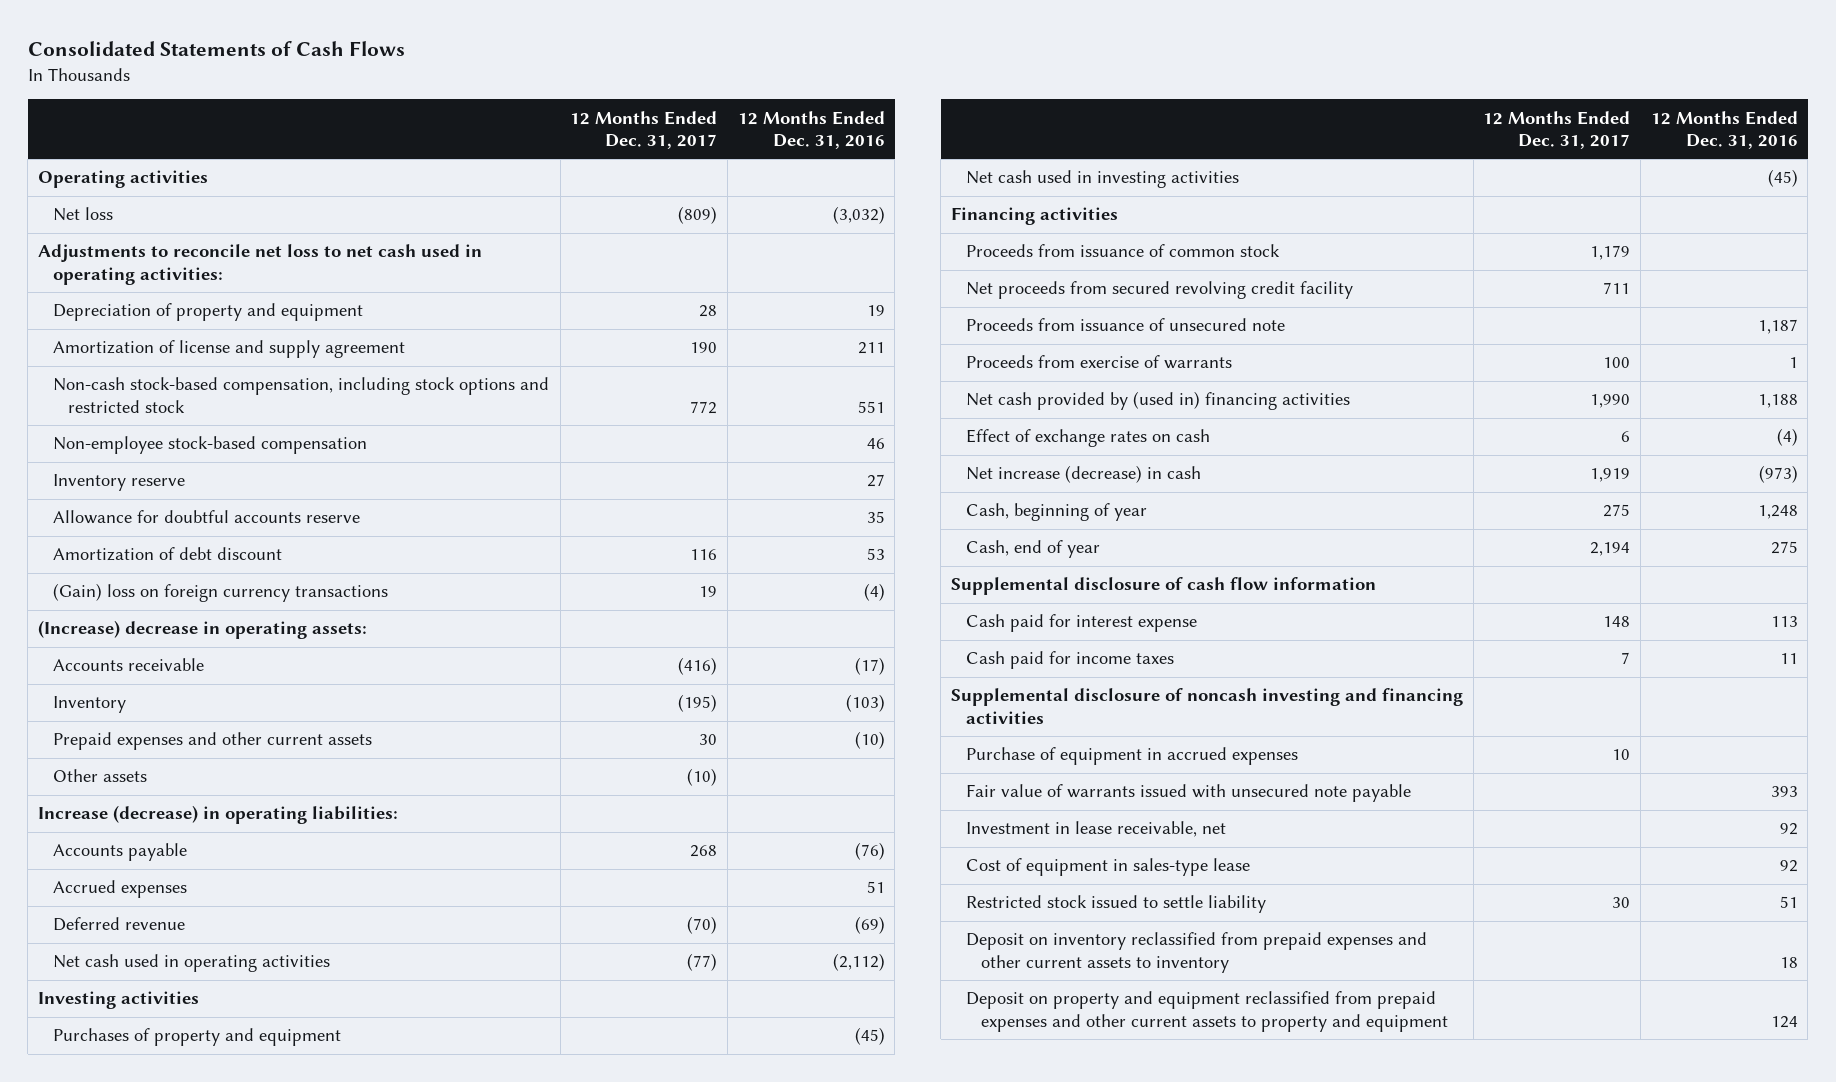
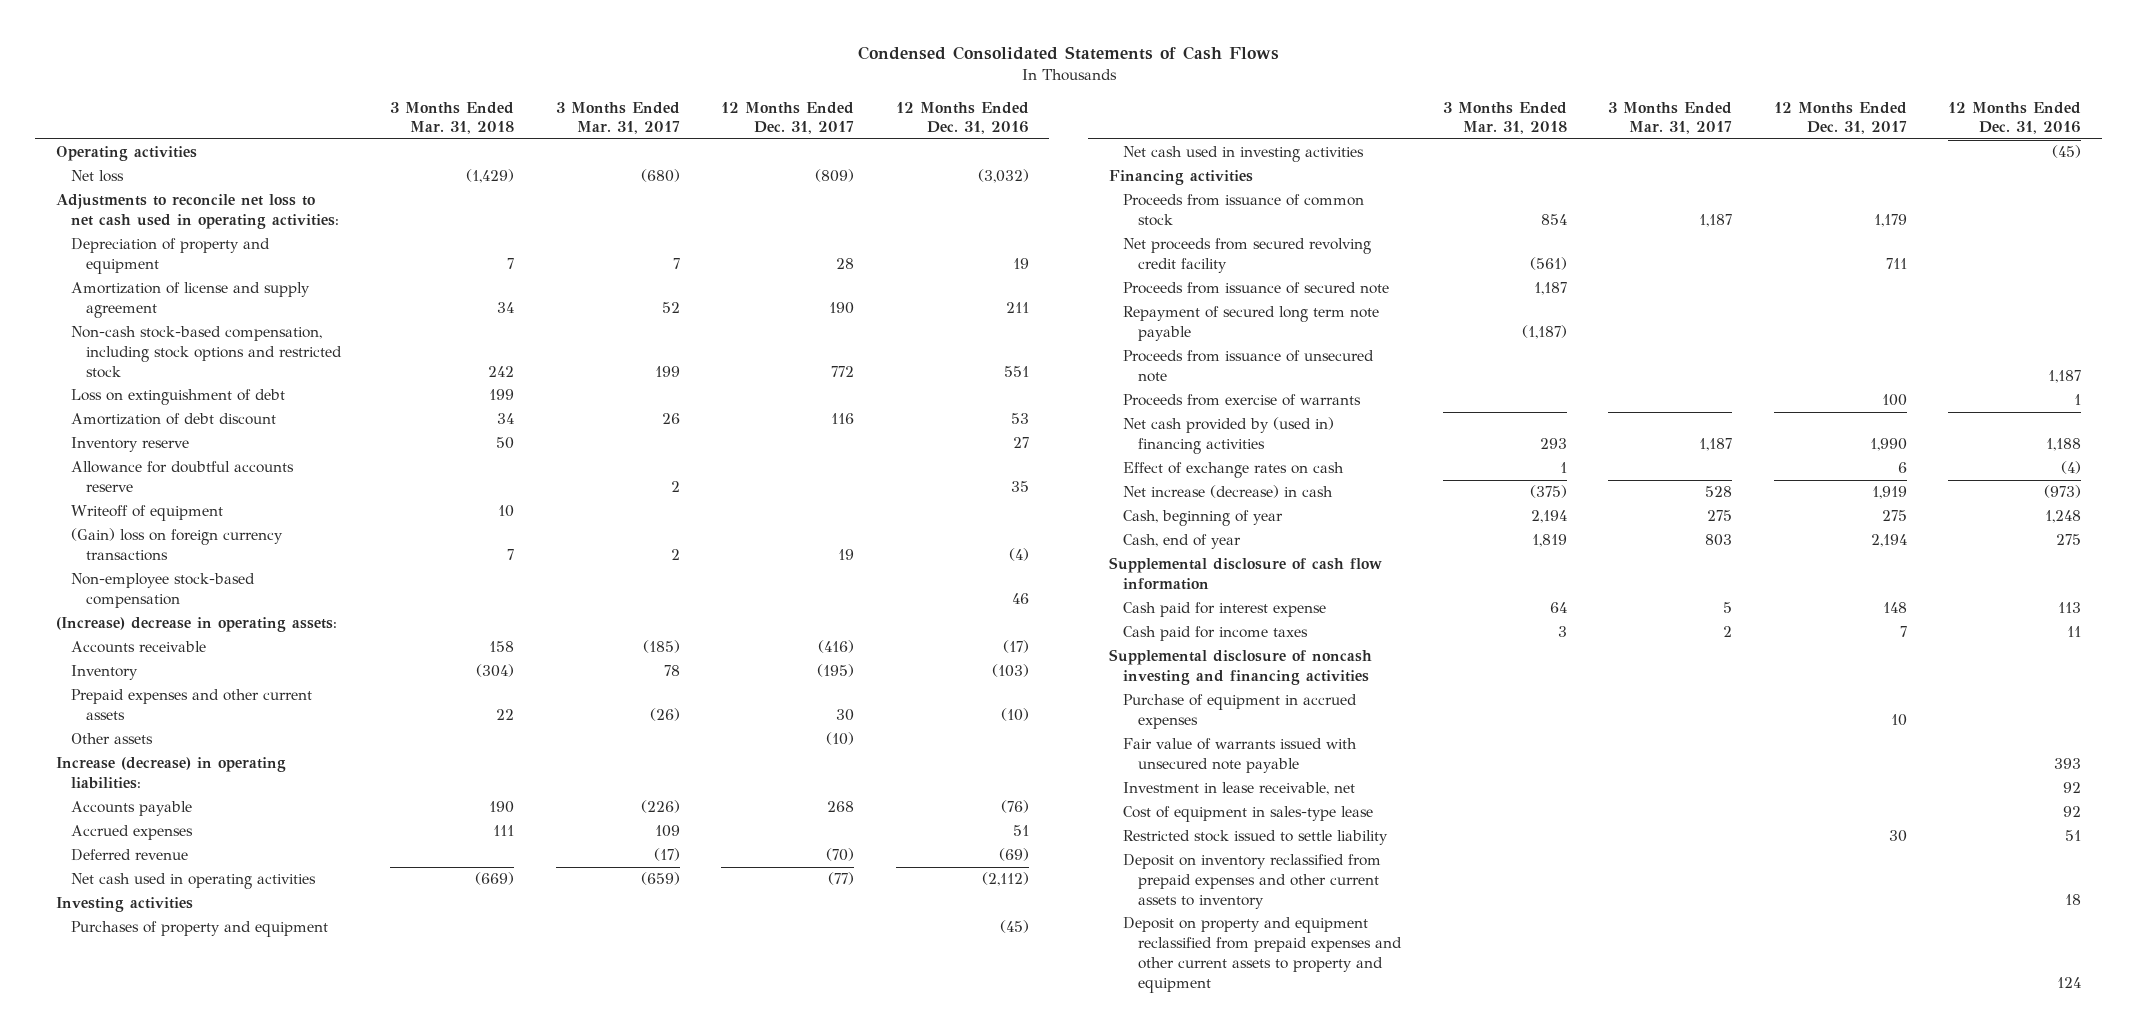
[27,41,405,57] Consolidated Statements of Cash Flows -> [857,46,1279,61] Condensed Consolidated Statements of Cash Flows
none -> [390,101,515,135] 3 Months Ended Mar. 31, 2018
none -> [555,101,680,135] 3 Months Ended Mar. 31, 2017
none -> [70,389,285,406] Loss on extinguishment of debt
[52,547,282,562] Amortization of debt discount -> [70,413,276,426] Amortization of debt discount
none -> [70,505,223,522] Writeoff of equipment
[52,436,367,455] Non-employee stock-based compensation -> [70,573,255,609] Non-employee stock-based compensation
none -> [1123,282,1390,295] Proceeds from issuance of secured note
none -> [1123,306,1380,342] Repayment of secured long term note payable

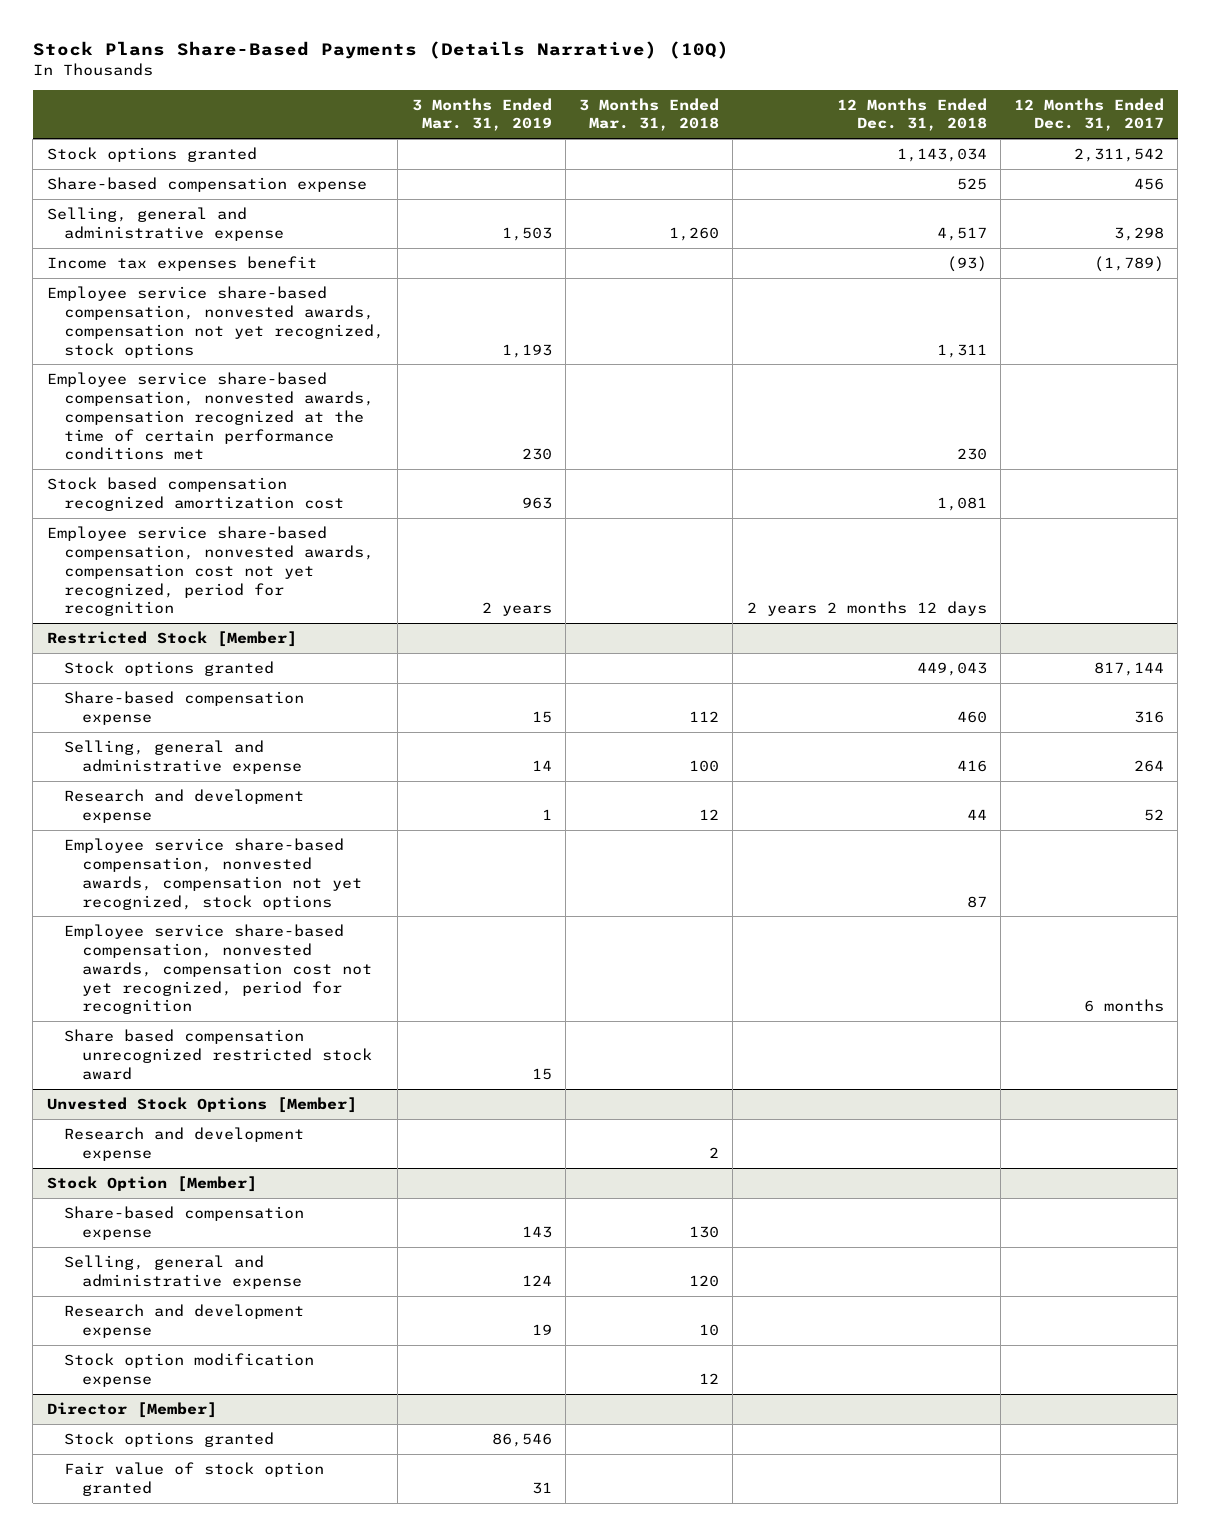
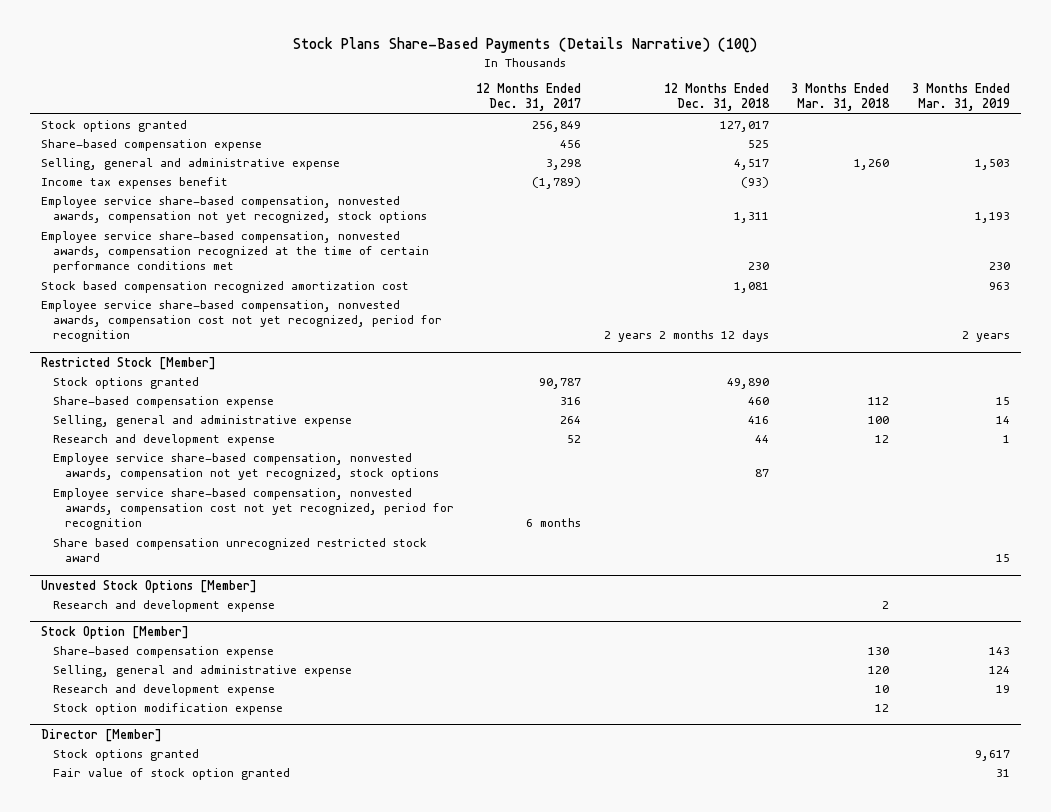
[896,148,987,163] 1,143,034 -> [719,121,769,133] 127,017
[1073,148,1164,163] 2,311,542 -> [532,121,582,133] 256,849
[916,662,987,677] 449,043 -> [726,378,769,390] 49,890
[1093,662,1164,677] 817,144 -> [539,378,582,390] 90,787
[491,1433,552,1448] 86,546 -> [974,750,1010,762] 9,617

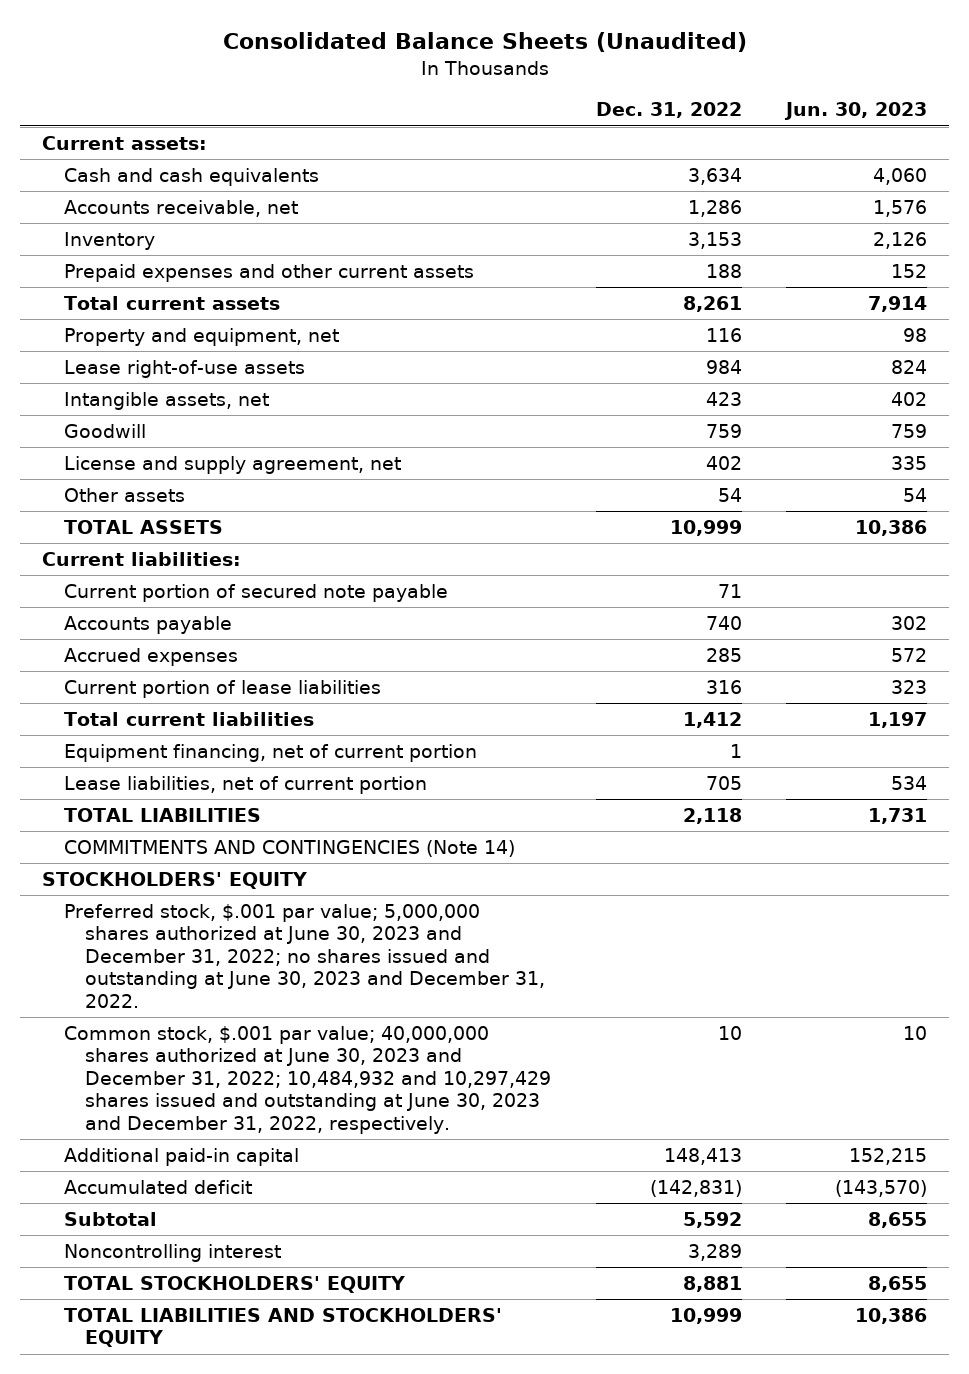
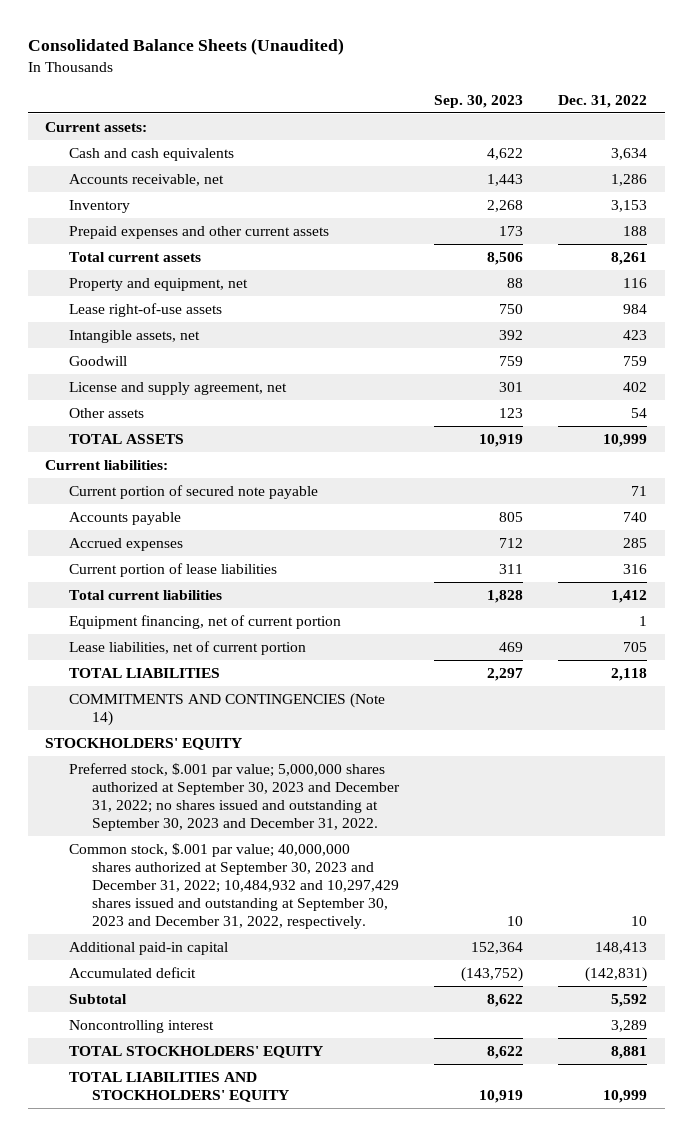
[783,102,927,121] Jun. 30, 2023 -> none
none -> [434,94,524,108] Sep. 30, 2023
[63,904,546,1008] Preferred stock, $.001 par value; 5,000,000 shares authorized at June 30, 2023 and December 31, 2022; no shares issued and outstanding at June 30, 2023 and December 31, 2022. -> [68,762,401,831] Preferred stock, $.001 par value; 5,000,000 shares authorized at September 30, 2023 and December 31, 2022; no shares issued and outstanding at September 30, 2023 and December 31, 2022.
[63,1026,552,1134] Common stock, $.001 par value; 40,000,000 shares authorized at June 30, 2023 and December 31, 2022; 10,484,932 and 10,297,429 shares issued and outstanding at June 30, 2023 and December 31, 2022, respectively. -> [68,842,400,929] Common stock, $.001 par value; 40,000,000 shares authorized at September 30, 2023 and December 31, 2022; 10,484,932 and 10,297,429 shares issued and outstanding at September 30, 2023 and December 31, 2022, respectively.

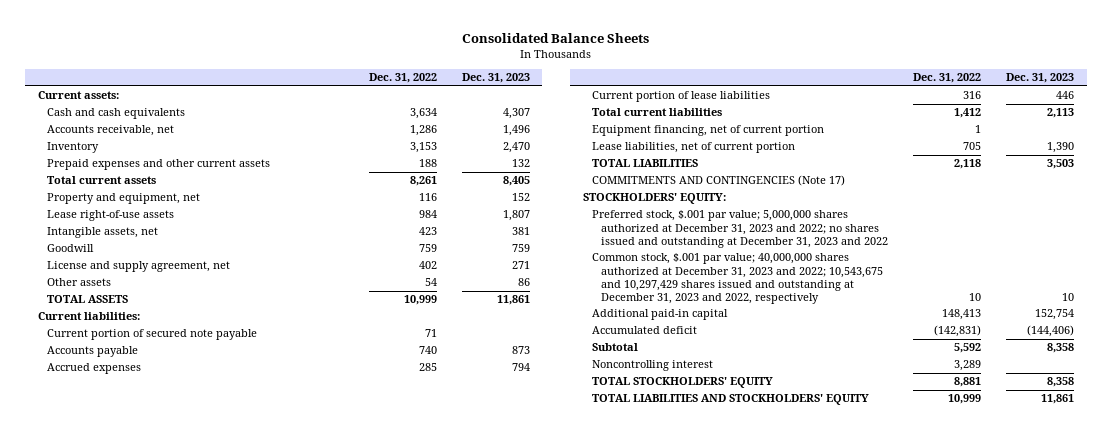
[27,38,344,56] Consolidated Balance Sheets (Unaudited) -> [462,32,650,43] Consolidated Balance Sheets
[434,94,524,108] Sep. 30, 2023 -> none
none -> [461,73,530,84] Dec. 31, 2023
[68,692,385,726] COMMITMENTS AND CONTINGENCIES (Note 14) -> [591,175,845,187] COMMITMENTS AND CONTINGENCIES (Note 17)
[45,737,243,750] STOCKHOLDERS' EQUITY -> [582,193,726,205] STOCKHOLDERS' EQUITY:
[68,762,401,831] Preferred stock, $.001 par value; 5,000,000 shares authorized at September 30, 2023 and December 31, 2022; no shares issued and outstanding at September 30, 2023 and December 31, 2022. -> [591,210,889,248] Preferred stock, $.001 par value; 5,000,000 shares authorized at December 31, 2023 and 2022; no shares issued and outstanding at December 31, 2023 and 2022
[68,842,400,929] Common stock, $.001 par value; 40,000,000 shares authorized at September 30, 2023 and December 31, 2022; 10,484,932 and 10,297,429 shares issued and outstanding at September 30, 2023 and December 31, 2022, respectively. -> [591,253,884,305] Common stock, $.001 par value; 40,000,000 shares authorized at December 31, 2023 and 2022; 10,543,675 and 10,297,429 shares issued and outstanding at December 31, 2023 and 2022, respectively

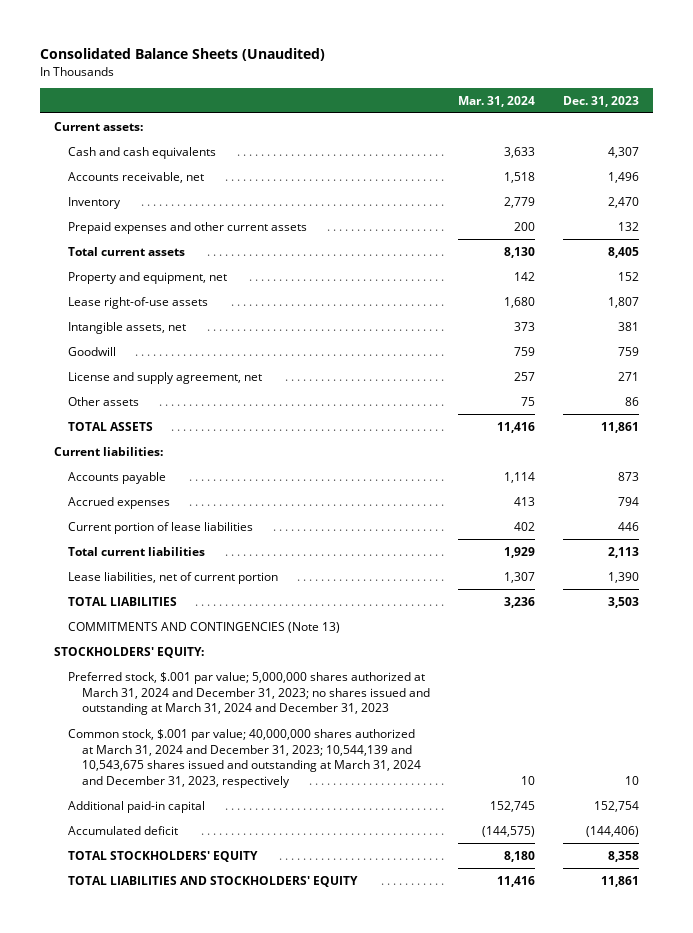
[462,32,650,43] Consolidated Balance Sheets -> [40,48,326,62] Consolidated Balance Sheets (Unaudited)
[368,73,437,84] Dec. 31, 2022 -> none
none -> [457,95,535,107] Mar. 31, 2024
[47,329,258,341] Current portion of secured note payable -> none
[591,125,824,137] Equipment financing, net of current portion -> none
[591,175,845,187] COMMITMENTS AND CONTINGENCIES (Note 17) -> [67,621,340,633] COMMITMENTS AND CONTINGENCIES (Note 13)
[591,210,889,248] Preferred stock, $.001 par value; 5,000,000 shares authorized at December 31, 2023 and 2022; no shares issued and outstanding at December 31, 2023 and 2022 -> [67,671,430,716] Preferred stock, $.001 par value; 5,000,000 shares authorized at March 31, 2024 and December 31, 2023; no shares issued and outstanding at March 31, 2024 and December 31, 2023
[591,253,884,305] Common stock, $.001 par value; 40,000,000 shares authorized at December 31, 2023 and 2022; 10,543,675 and 10,297,429 shares issued and outstanding at December 31, 2023 and 2022, respectively -> [67,728,421,789] Common stock, $.001 par value; 40,000,000 shares authorized at March 31, 2024 and December 31, 2023; 10,544,139 and 10,543,675 shares issued and outstanding at March 31, 2024 and December 31, 2023, respectively
[591,343,638,352] Subtotal -> none
[591,360,713,372] Noncontrolling interest -> none

